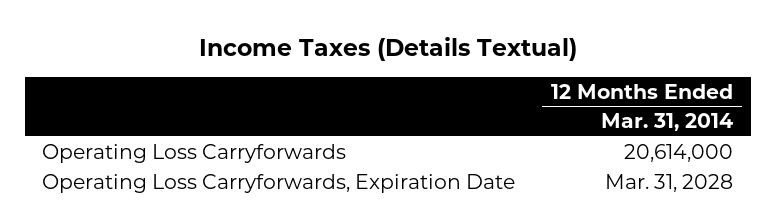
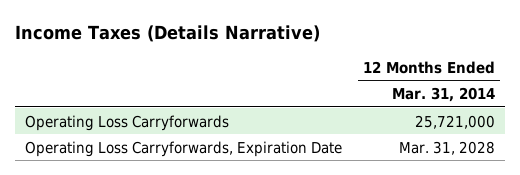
[198,37,577,62] Income Taxes (Details Textual) -> [15,24,321,42] Income Taxes (Details Narrative)
[624,143,734,162] 20,614,000 -> [415,114,496,129] 25,721,000

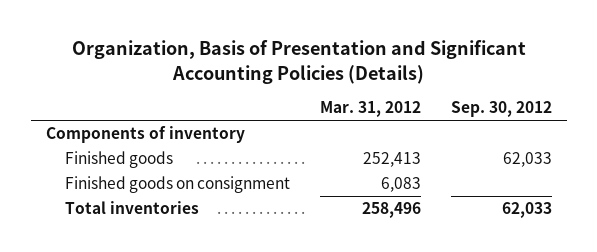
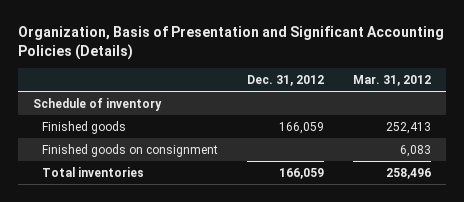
[450,101,552,118] Sep. 30, 2012 -> none
none -> [246,74,324,86] Dec. 31, 2012
[45,126,245,144] Components of inventory -> [32,97,162,111] Schedule of inventory

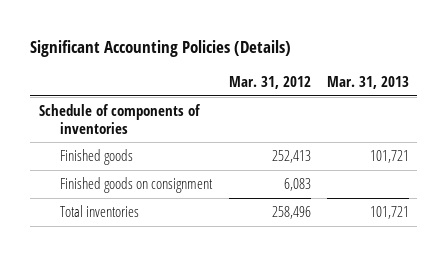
[18,26,445,60] Organization, Basis of Presentation and Significant Accounting Policies (Details) -> [30,39,292,57] Significant Accounting Policies (Details)
[246,74,324,86] Dec. 31, 2012 -> none
none -> [326,75,409,89] Mar. 31, 2013
[32,97,162,111] Schedule of inventory -> [38,104,201,134] Schedule of components of inventories

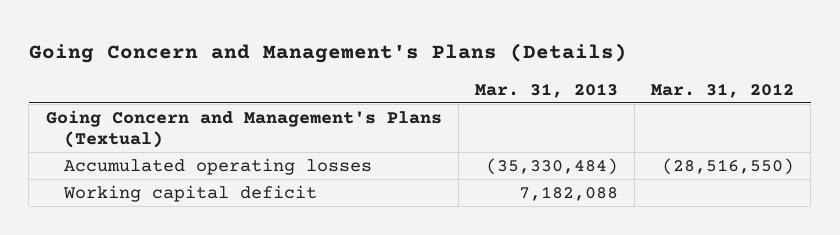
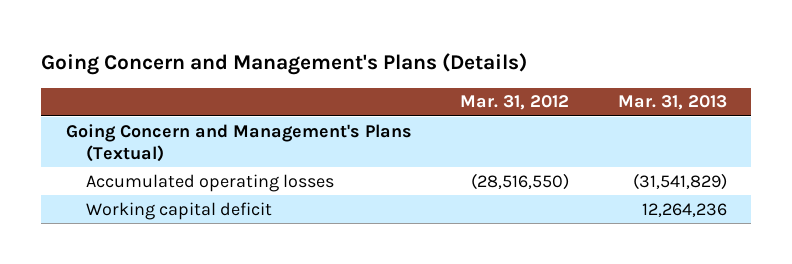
[485,157,618,175] (35,330,484) -> [632,172,727,190] (31,541,829)
[518,185,618,201] 7,182,088 -> [641,202,727,217] 12,264,236

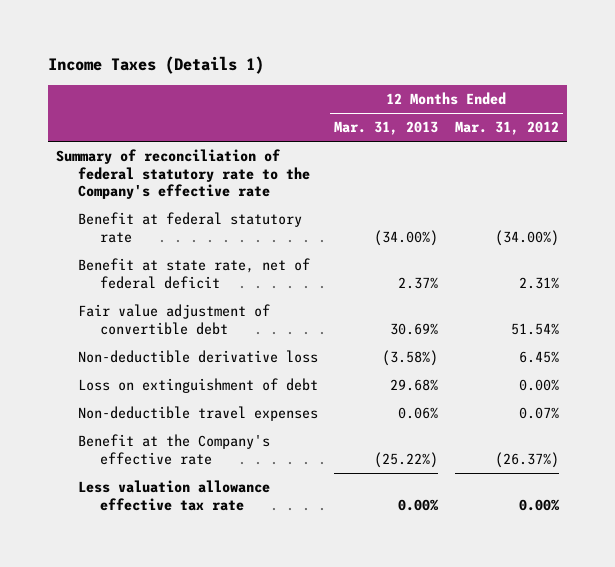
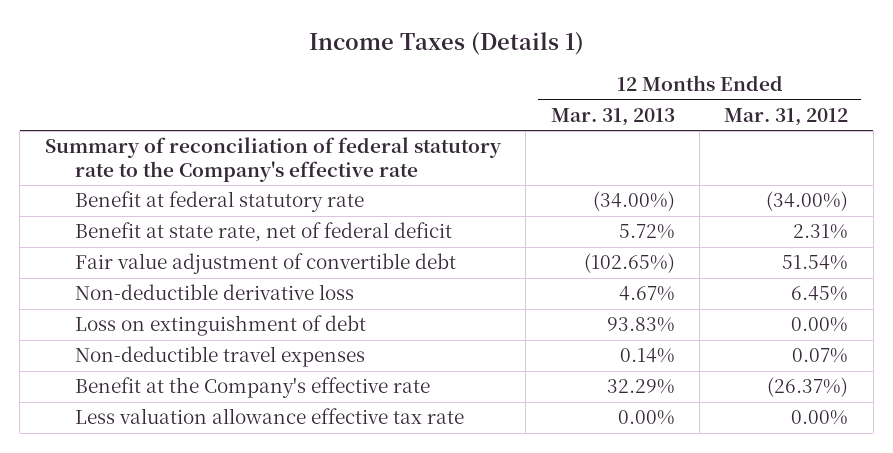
[398,276,439,289] 2.37% -> [618,224,675,240] 5.72%
[390,322,439,335] 30.69% -> [583,253,675,274] (102.65%)
[382,350,439,367] (3.58%) -> [618,286,675,302] 4.67%
[390,379,439,392] 29.68% -> [606,317,675,333] 93.83%
[398,407,439,420] 0.06% -> [619,348,675,364] 0.14%
[374,451,439,468] (25.22%) -> [606,379,675,395] 32.29%

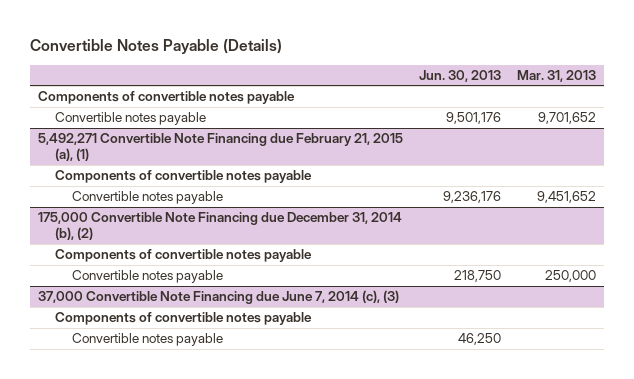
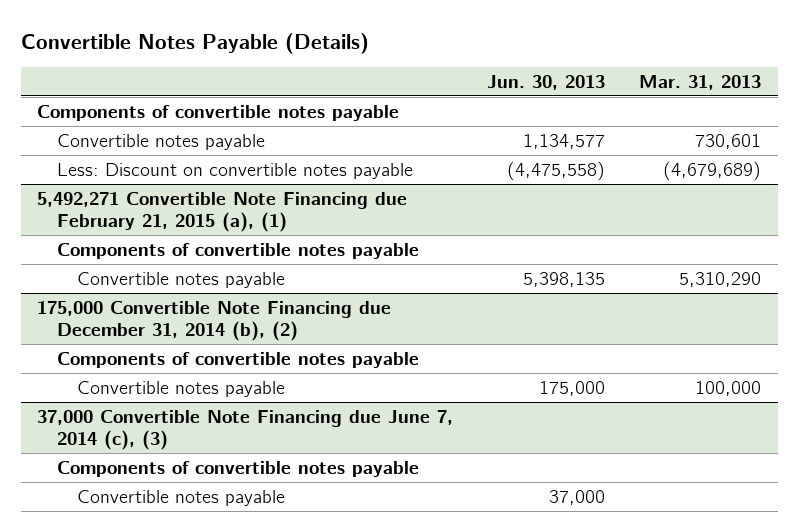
[446,112,502,125] 9,501,176 -> [523,133,606,149] 1,134,577
[538,112,597,125] 9,701,652 -> [695,133,762,149] 730,601
none -> [57,162,414,179] Less: Discount on convertible notes payable
[443,191,502,204] 9,236,176 -> [523,271,606,287] 5,398,135
[537,191,597,204] 9,451,652 -> [679,271,762,287] 5,310,290
[454,270,502,283] 218,750 -> [539,380,606,396] 175,000
[545,270,597,283] 250,000 -> [695,380,762,396] 100,000
[458,333,502,346] 46,250 -> [549,489,606,505] 37,000

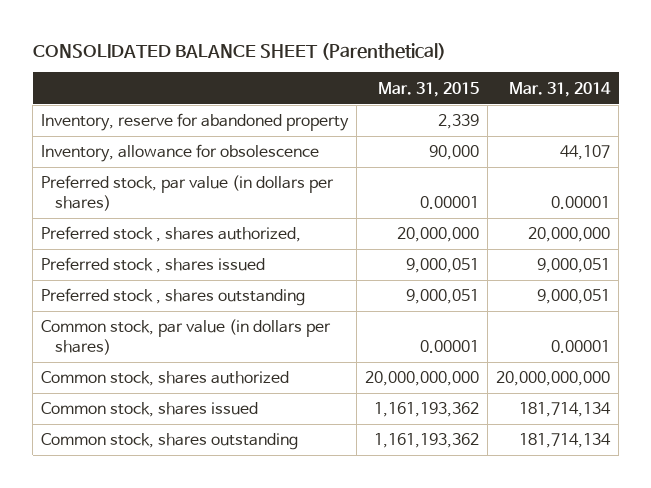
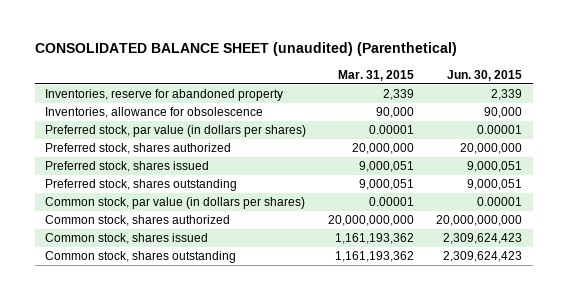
[32,42,446,60] CONSOLIDATED BALANCE SHEET (Parenthetical) -> [34,42,457,57] CONSOLIDATED BALANCE SHEET (unaudited) (Parenthetical)
[509,81,612,97] Mar. 31, 2014 -> none
none -> [447,69,523,81] Jun. 30, 2015
[41,113,350,132] Inventory, reserve for abandoned property -> [45,89,284,102] Inventories, reserve for abandoned property
[41,144,320,163] Inventory, allowance for obsolescence -> [45,107,264,119] Inventories, allowance for obsolescence
[41,226,302,243] Preferred stock , shares authorized, -> [45,143,232,155] Preferred stock, shares authorized
[41,257,266,274] Preferred stock , shares issued -> [45,161,210,173] Preferred stock, shares issued
[41,288,306,307] Preferred stock , shares outstanding -> [45,179,238,192] Preferred stock, shares outstanding

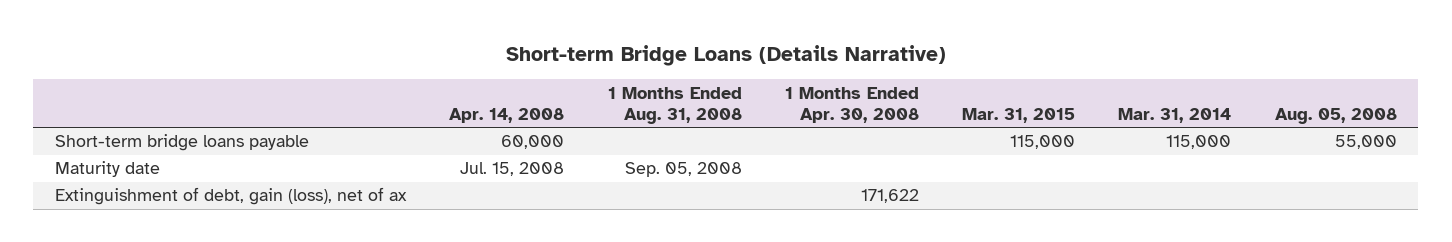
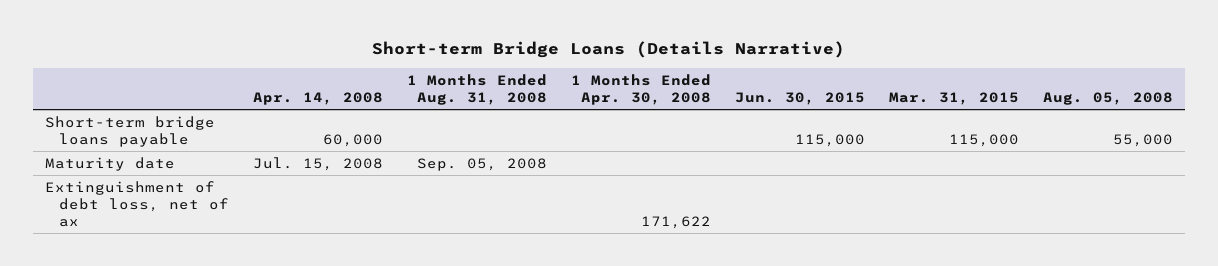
[1118,107,1232,123] Mar. 31, 2014 -> none
none -> [735,91,866,105] Jun. 30, 2015
[54,187,407,206] Extinguishment of debt, gain (loss), net of ax -> [44,180,230,227] Extinguishment of debt loss, net of ax

